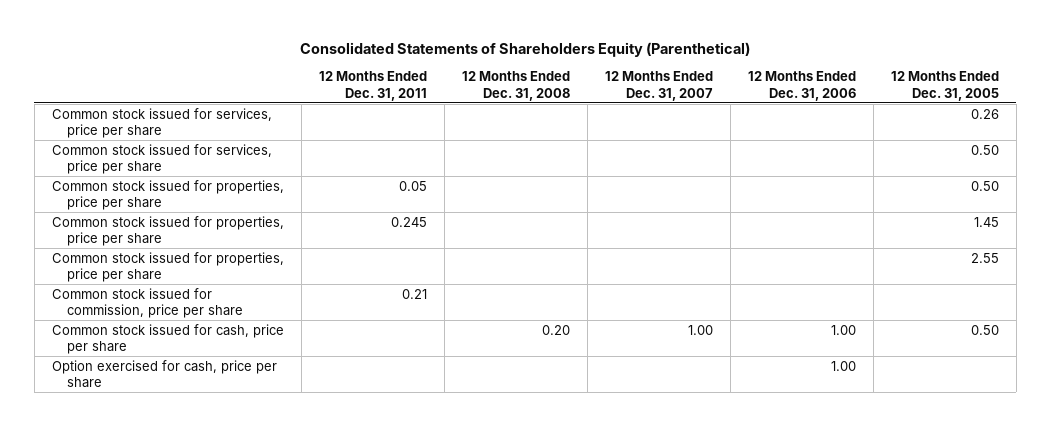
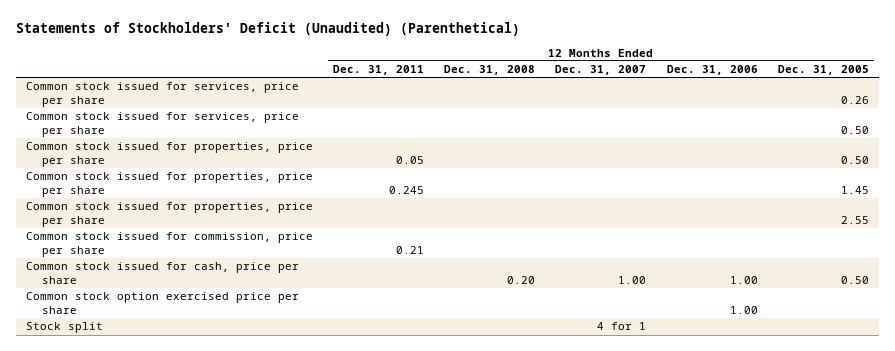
[300,42,751,58] Consolidated Statements of Shareholders Equity (Parenthetical) -> [15,22,520,37] Statements of Stockholders' Deficit (Unaudited) (Parenthetical)
[51,359,277,388] Option exercised for cash, price per share -> [25,292,299,315] Common stock option exercised price per share
none -> [25,322,103,334] Stock split

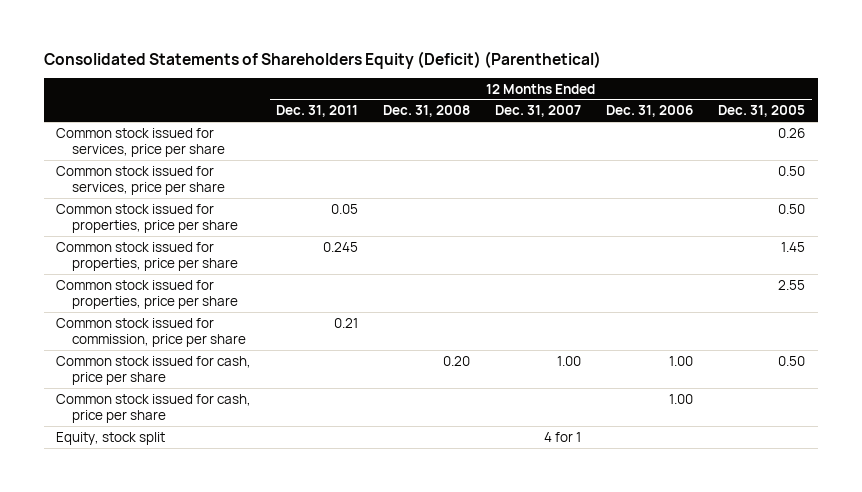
[15,22,520,37] Statements of Stockholders' Deficit (Unaudited) (Parenthetical) -> [43,50,601,69] Consolidated Statements of Shareholders Equity (Deficit) (Parenthetical)
[25,292,299,315] Common stock option exercised price per share -> [56,393,252,424] Common stock issued for cash, price per share
[25,322,103,334] Stock split -> [56,431,166,445] Equity, stock split

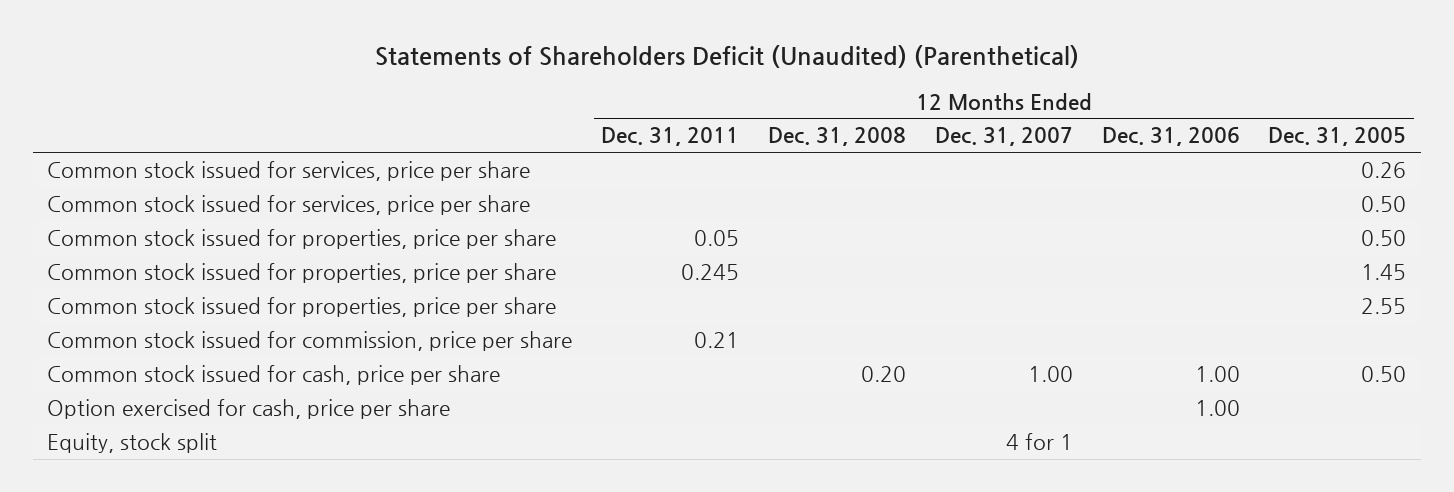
[43,50,601,69] Consolidated Statements of Shareholders Equity (Deficit) (Parenthetical) -> [374,45,1079,69] Statements of Shareholders Deficit (Unaudited) (Parenthetical)
[56,393,252,424] Common stock issued for cash, price per share -> [47,399,451,420] Option exercised for cash, price per share

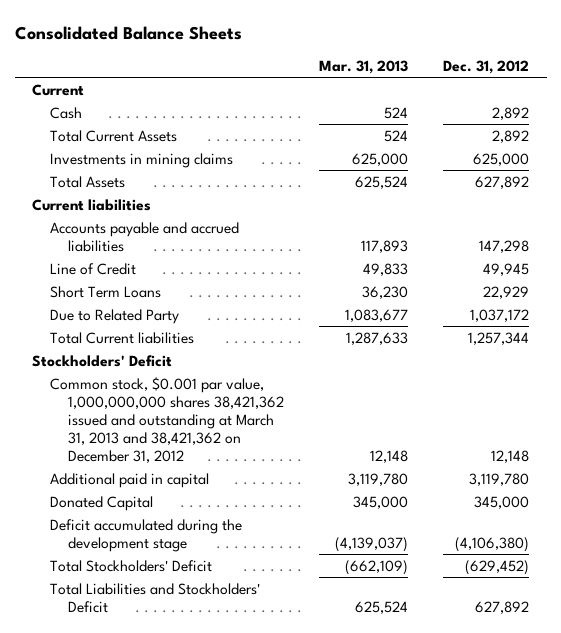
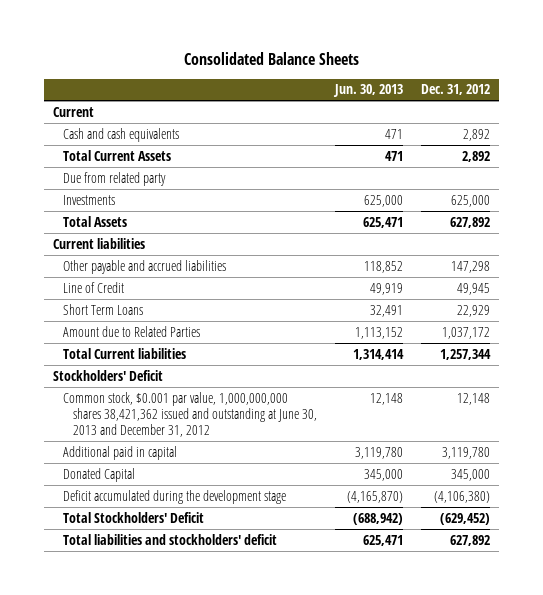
[319,59,409,74] Mar. 31, 2013 -> none
none -> [333,84,404,98] Jun. 30, 2013
[50,106,83,119] Cash -> [62,127,179,142] Cash and cash equivalents
none -> [62,171,166,186] Due from related party
[50,152,234,168] Investments in mining claims -> [62,194,115,205] Investments
[50,221,240,252] Accounts payable and accrued liabilities -> [62,259,226,274] Other payable and accrued liabilities
[50,308,180,324] Due to Related Party -> [62,325,200,337] Amount due to Related Parties
[50,376,284,463] Common stock, $0.001 par value, 1,000,000,000 shares 38,421,362 issued and outstanding at March 31, 2013 and 38,421,362 on December 31, 2012 -> [62,391,317,438] Common stock, $0.001 par value, 1,000,000,000 shares 38,421,362 issued and outstanding at June 30, 2013 and December 31, 2012
[50,582,261,613] Total Liabilities and Stockholders' Deficit -> [62,533,277,545] Total liabilities and stockholders' deficit

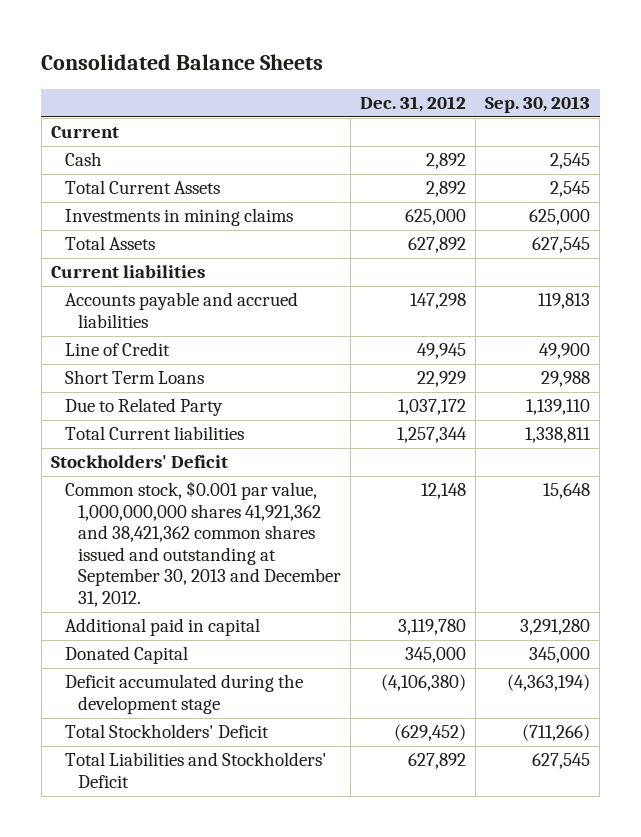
[333,84,404,98] Jun. 30, 2013 -> none
none -> [485,96,591,114] Sep. 30, 2013
[62,127,179,142] Cash and cash equivalents -> [64,152,102,167] Cash
[62,171,166,186] Due from related party -> none
[62,194,115,205] Investments -> [64,208,293,227] Investments in mining claims
[62,259,226,274] Other payable and accrued liabilities -> [64,292,298,328] Accounts payable and accrued liabilities
[62,325,200,337] Amount due to Related Parties -> [64,398,223,417] Due to Related Party
[62,391,317,438] Common stock, $0.001 par value, 1,000,000,000 shares 38,421,362 issued and outstanding at June 30, 2013 and December 31, 2012 -> [64,481,342,607] Common stock, $0.001 par value, 1,000,000,000 shares 41,921,362 and 38,421,362 common shares issued and outstanding at September 30, 2013 and December 31, 2012.
[62,533,277,545] Total liabilities and stockholders' deficit -> [64,752,327,788] Total Liabilities and Stockholders' Deficit

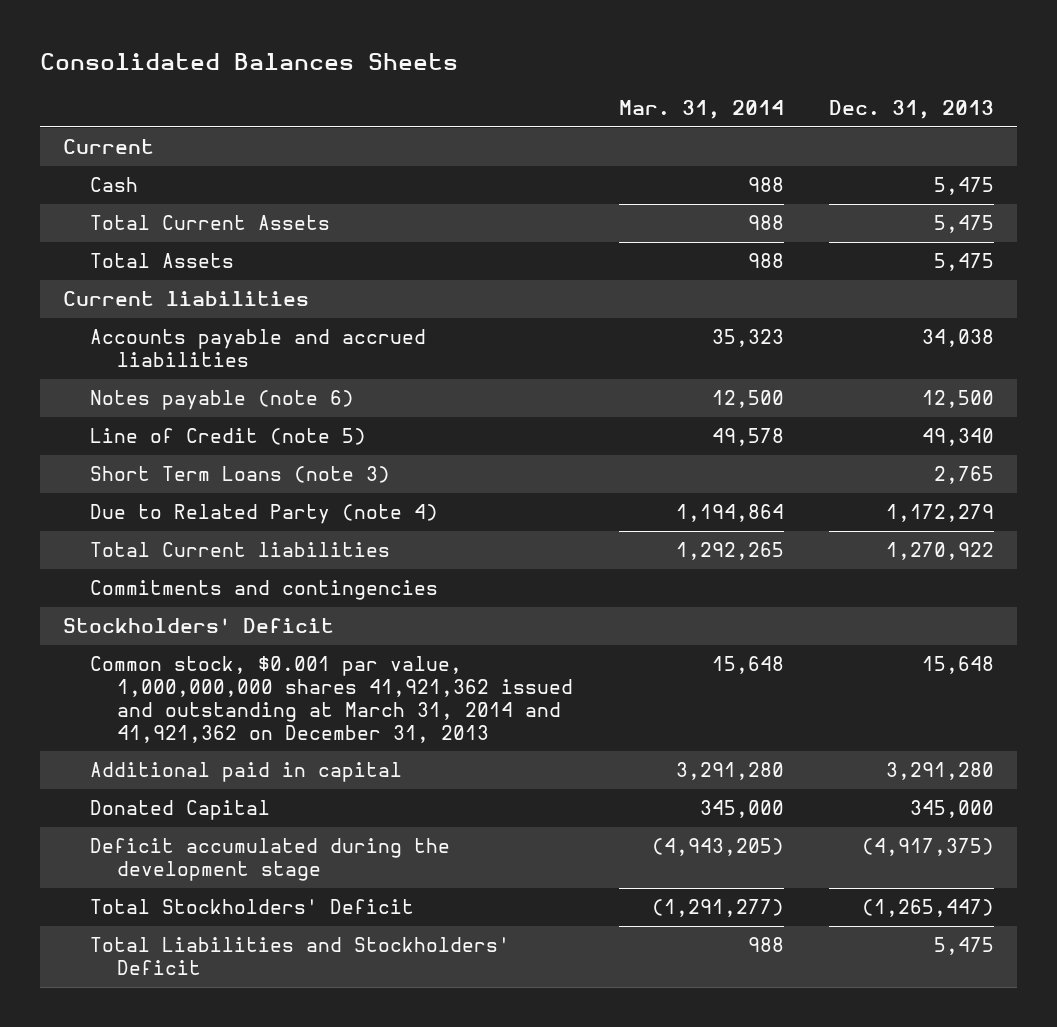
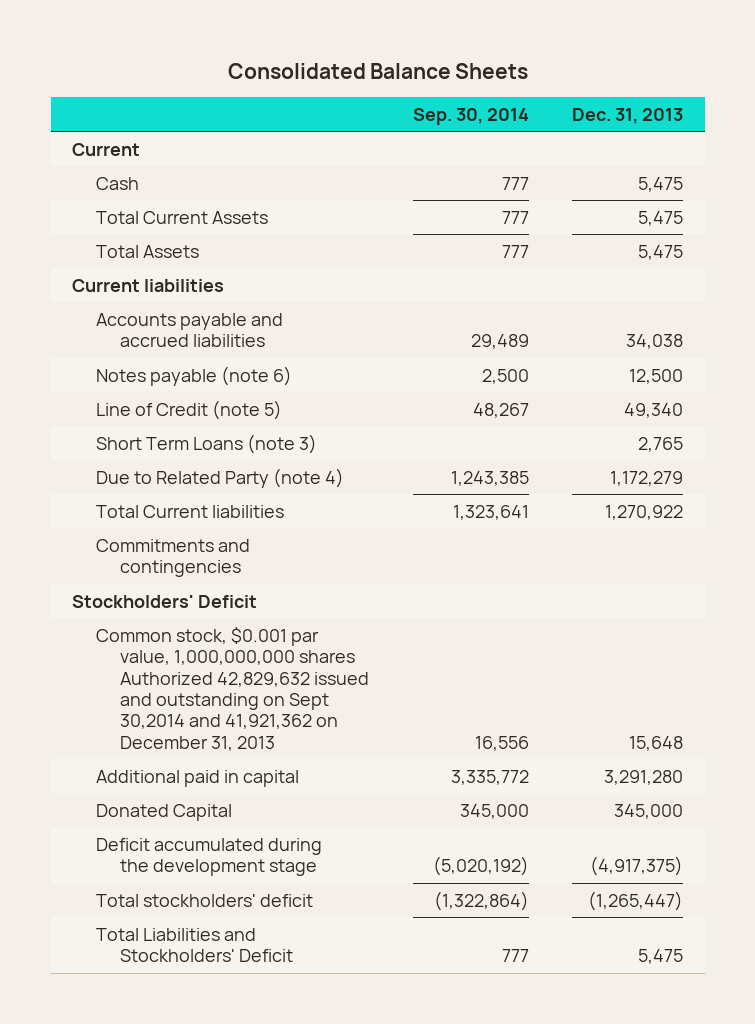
[40,52,459,70] Consolidated Balances Sheets -> [227,62,528,79] Consolidated Balance Sheets
[618,100,784,120] Mar. 31, 2014 -> none
none -> [412,107,529,125] Sep. 30, 2014
[90,656,574,743] Common stock, $0.001 par value, 1,000,000,000 shares 41,921,362 issued and outstanding at March 31, 2014 and 41,921,362 on December 31, 2013 -> [96,626,370,751] Common stock, $0.001 par value, 1,000,000,000 shares Authorized 42,829,632 issued and outstanding on Sept 30,2014 and 41,921,362 on December 31, 2013
[90,899,415,915] Total Stockholders' Deficit -> [96,893,314,907] Total stockholders' deficit

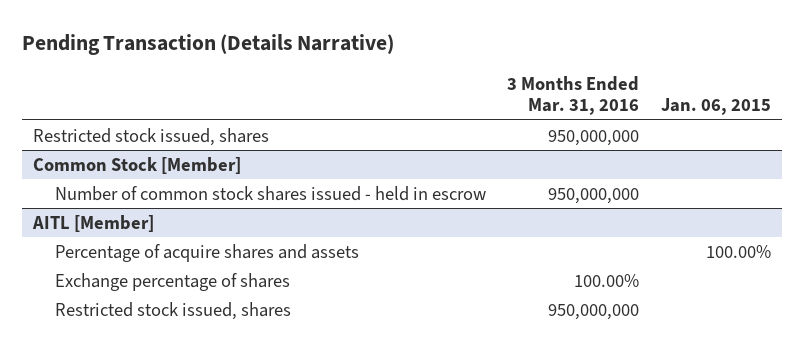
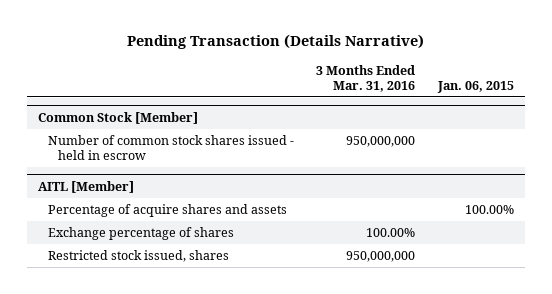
[32,127,269,146] Restricted stock issued, shares -> none

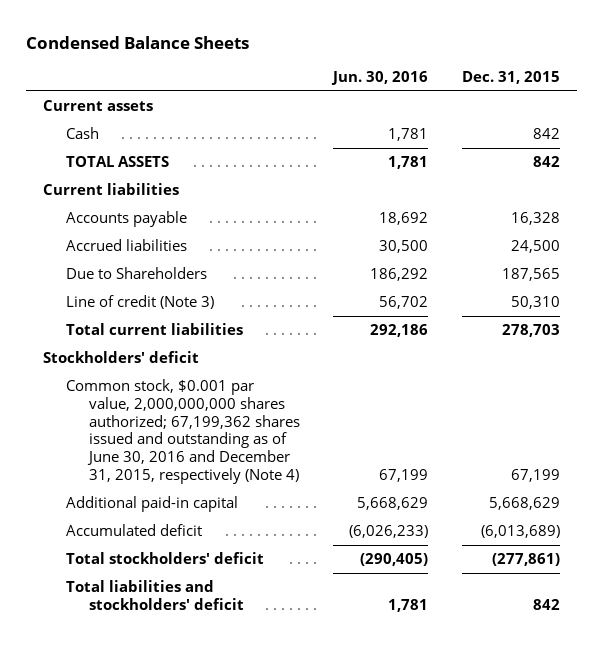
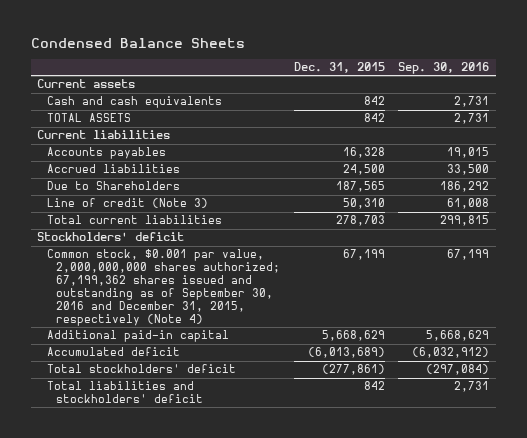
[331,70,429,85] Jun. 30, 2016 -> none
none -> [398,62,490,75] Sep. 30, 2016
[65,126,99,139] Cash -> [46,96,222,109] Cash and cash equivalents
[65,210,187,227] Accounts payable -> [46,147,166,160] Accounts payables
[65,378,300,485] Common stock, $0.001 par value, 2,000,000,000 shares authorized; 67,199,362 shares issued and outstanding as of June 30, 2016 and December 31, 2015, respectively (Note 4) -> [46,249,281,326] Common stock, $0.001 par value, 2,000,000,000 shares authorized; 67,199,362 shares issued and outstanding as of September 30, 2016 and December 31, 2015, respectively (Note 4)

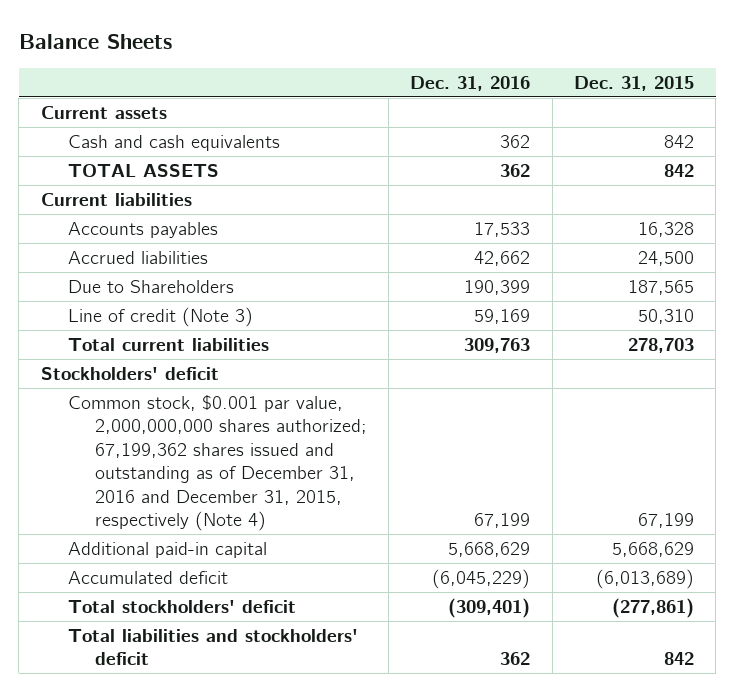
[30,37,245,48] Condensed Balance Sheets -> [18,33,172,49] Balance Sheets
[398,62,490,75] Sep. 30, 2016 -> none
none -> [410,75,531,91] Dec. 31, 2016
[46,249,281,326] Common stock, $0.001 par value, 2,000,000,000 shares authorized; 67,199,362 shares issued and outstanding as of September 30, 2016 and December 31, 2015, respectively (Note 4) -> [67,394,367,532] Common stock, $0.001 par value, 2,000,000,000 shares authorized; 67,199,362 shares issued and outstanding as of December 31, 2016 and December 31, 2015, respectively (Note 4)

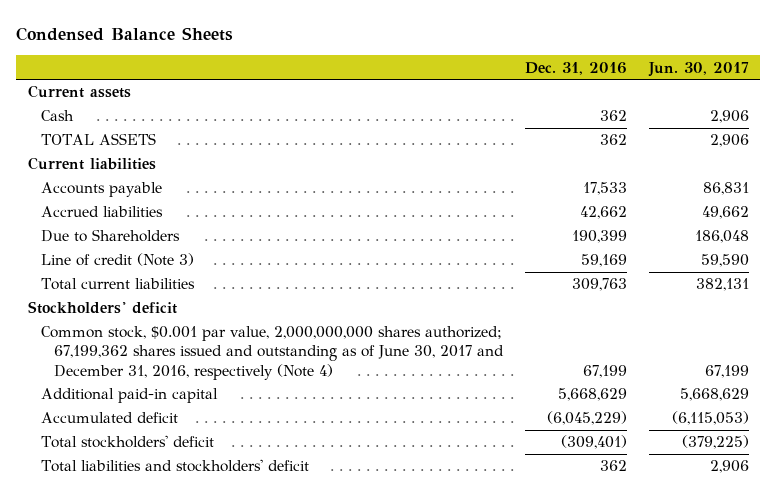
[18,33,172,49] Balance Sheets -> [16,27,234,42] Condensed Balance Sheets
[573,75,694,91] Dec. 31, 2015 -> none
none -> [647,61,749,77] Jun. 30, 2017
[67,134,280,151] Cash and cash equivalents -> [40,110,74,122] Cash
[67,221,218,238] Accounts payables -> [40,182,162,198] Accounts payable
[67,394,367,532] Common stock, $0.001 par value, 2,000,000,000 shares authorized; 67,199,362 shares issued and outstanding as of December 31, 2016 and December 31, 2015, respectively (Note 4) -> [40,326,504,380] Common stock, $0.001 par value, 2,000,000,000 shares authorized; 67,199,362 shares issued and outstanding as of June 30, 2017 and December 31, 2016, respectively (Note 4)

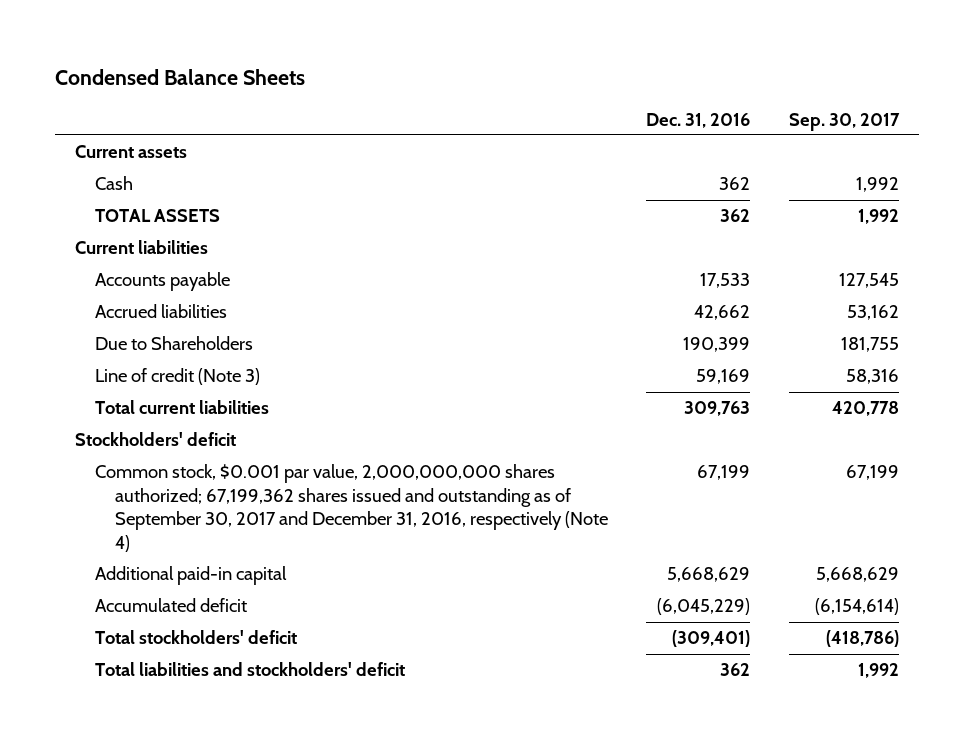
[647,61,749,77] Jun. 30, 2017 -> none
none -> [789,112,901,131] Sep. 30, 2017
[40,326,504,380] Common stock, $0.001 par value, 2,000,000,000 shares authorized; 67,199,362 shares issued and outstanding as of June 30, 2017 and December 31, 2016, respectively (Note 4) -> [94,464,608,552] Common stock, $0.001 par value, 2,000,000,000 shares authorized; 67,199,362 shares issued and outstanding as of September 30, 2017 and December 31, 2016, respectively (Note 4)

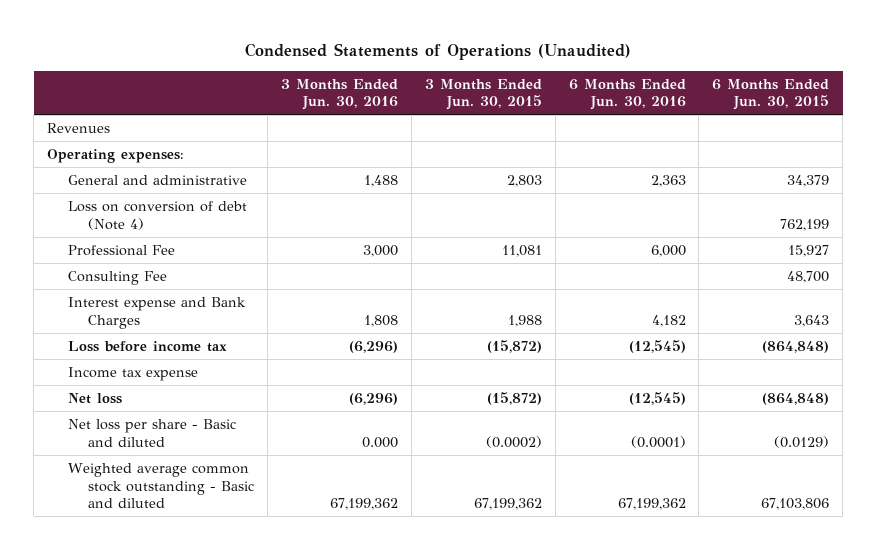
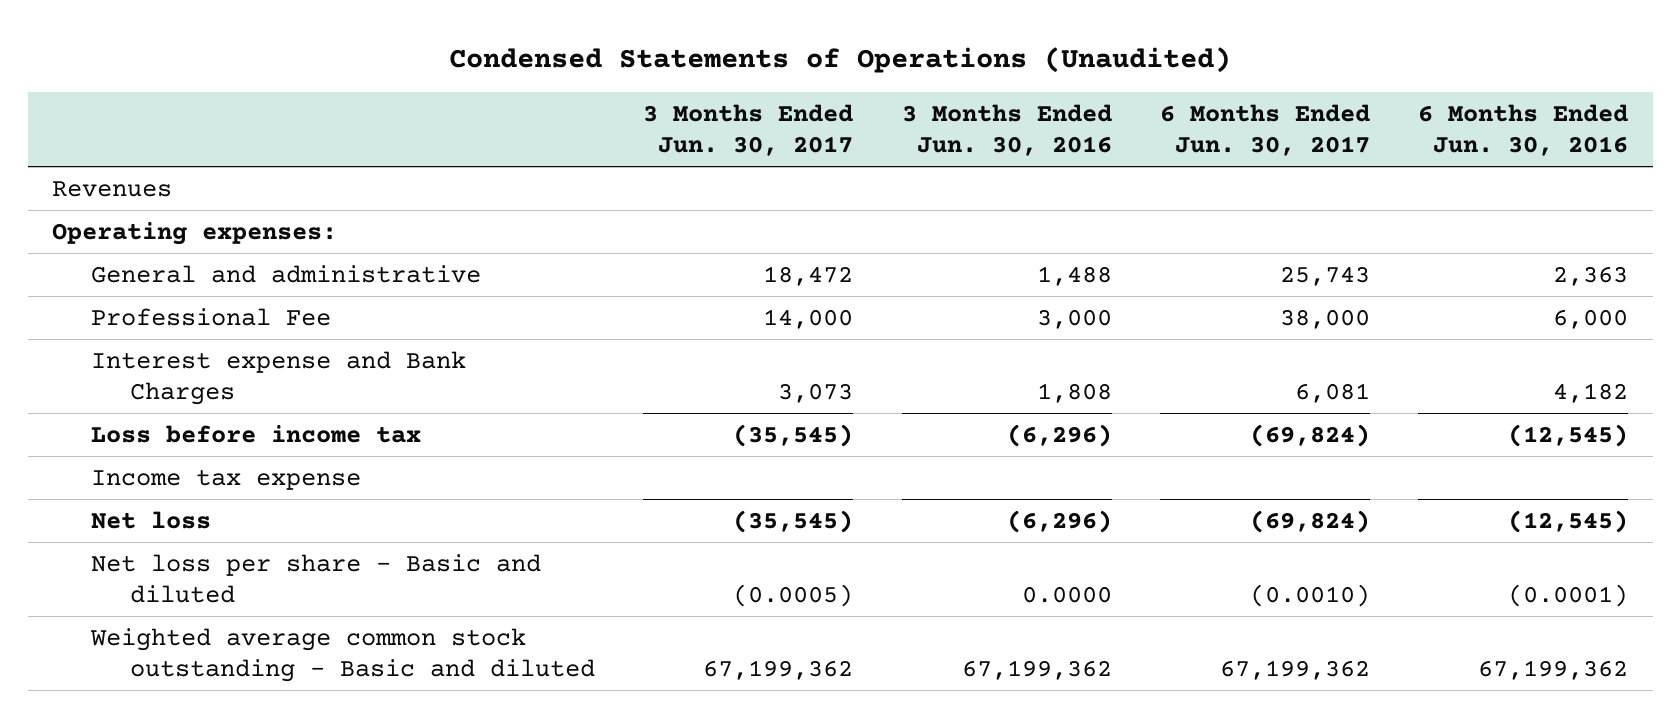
[424,78,542,111] 3 Months Ended Jun. 30, 2015 -> none
[712,78,830,111] 6 Months Ended Jun. 30, 2015 -> none
none -> [643,104,854,156] 3 Months Ended Jun. 30, 2017
none -> [1160,104,1371,156] 6 Months Ended Jun. 30, 2017
[67,200,247,230] Loss on conversion of debt (Note 4) -> none
[67,270,167,285] Consulting Fee -> none
[362,436,399,448] 0.000 -> [1021,585,1112,603] 0.0000

